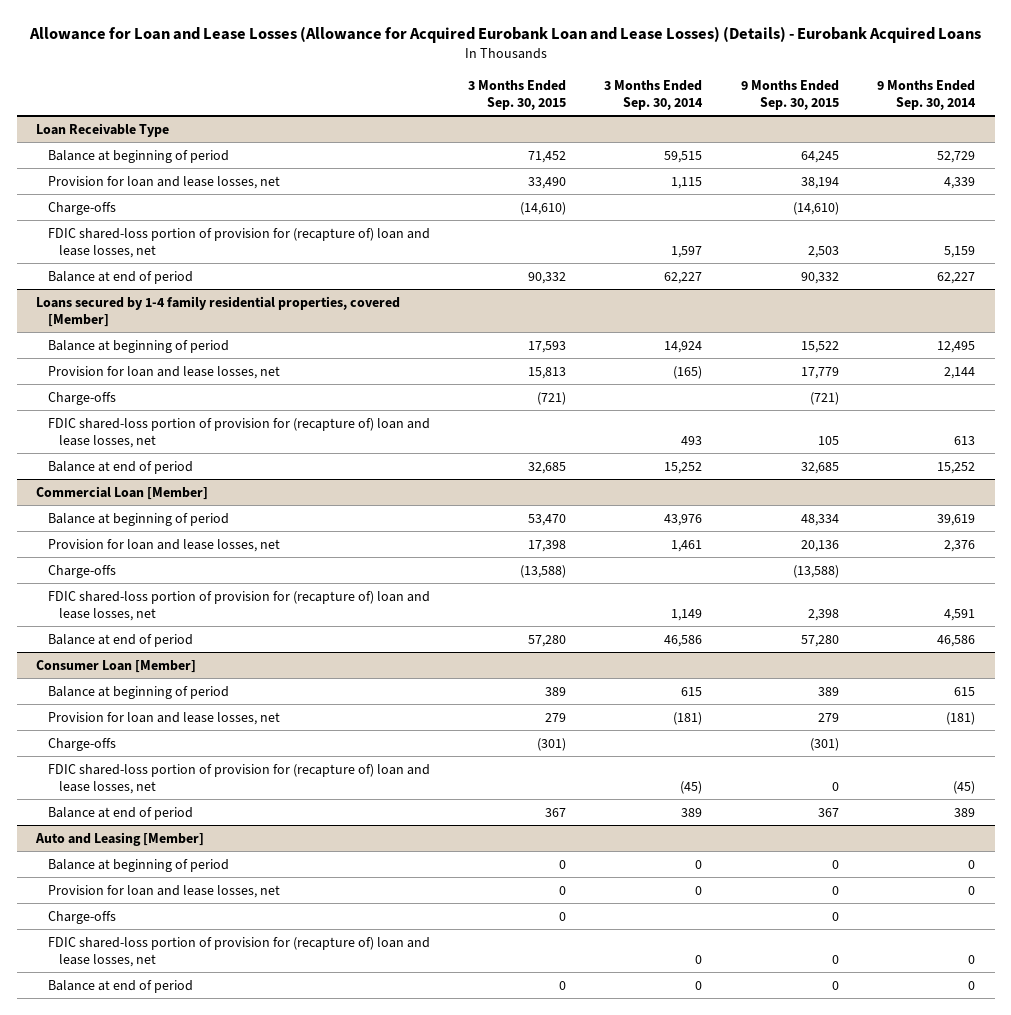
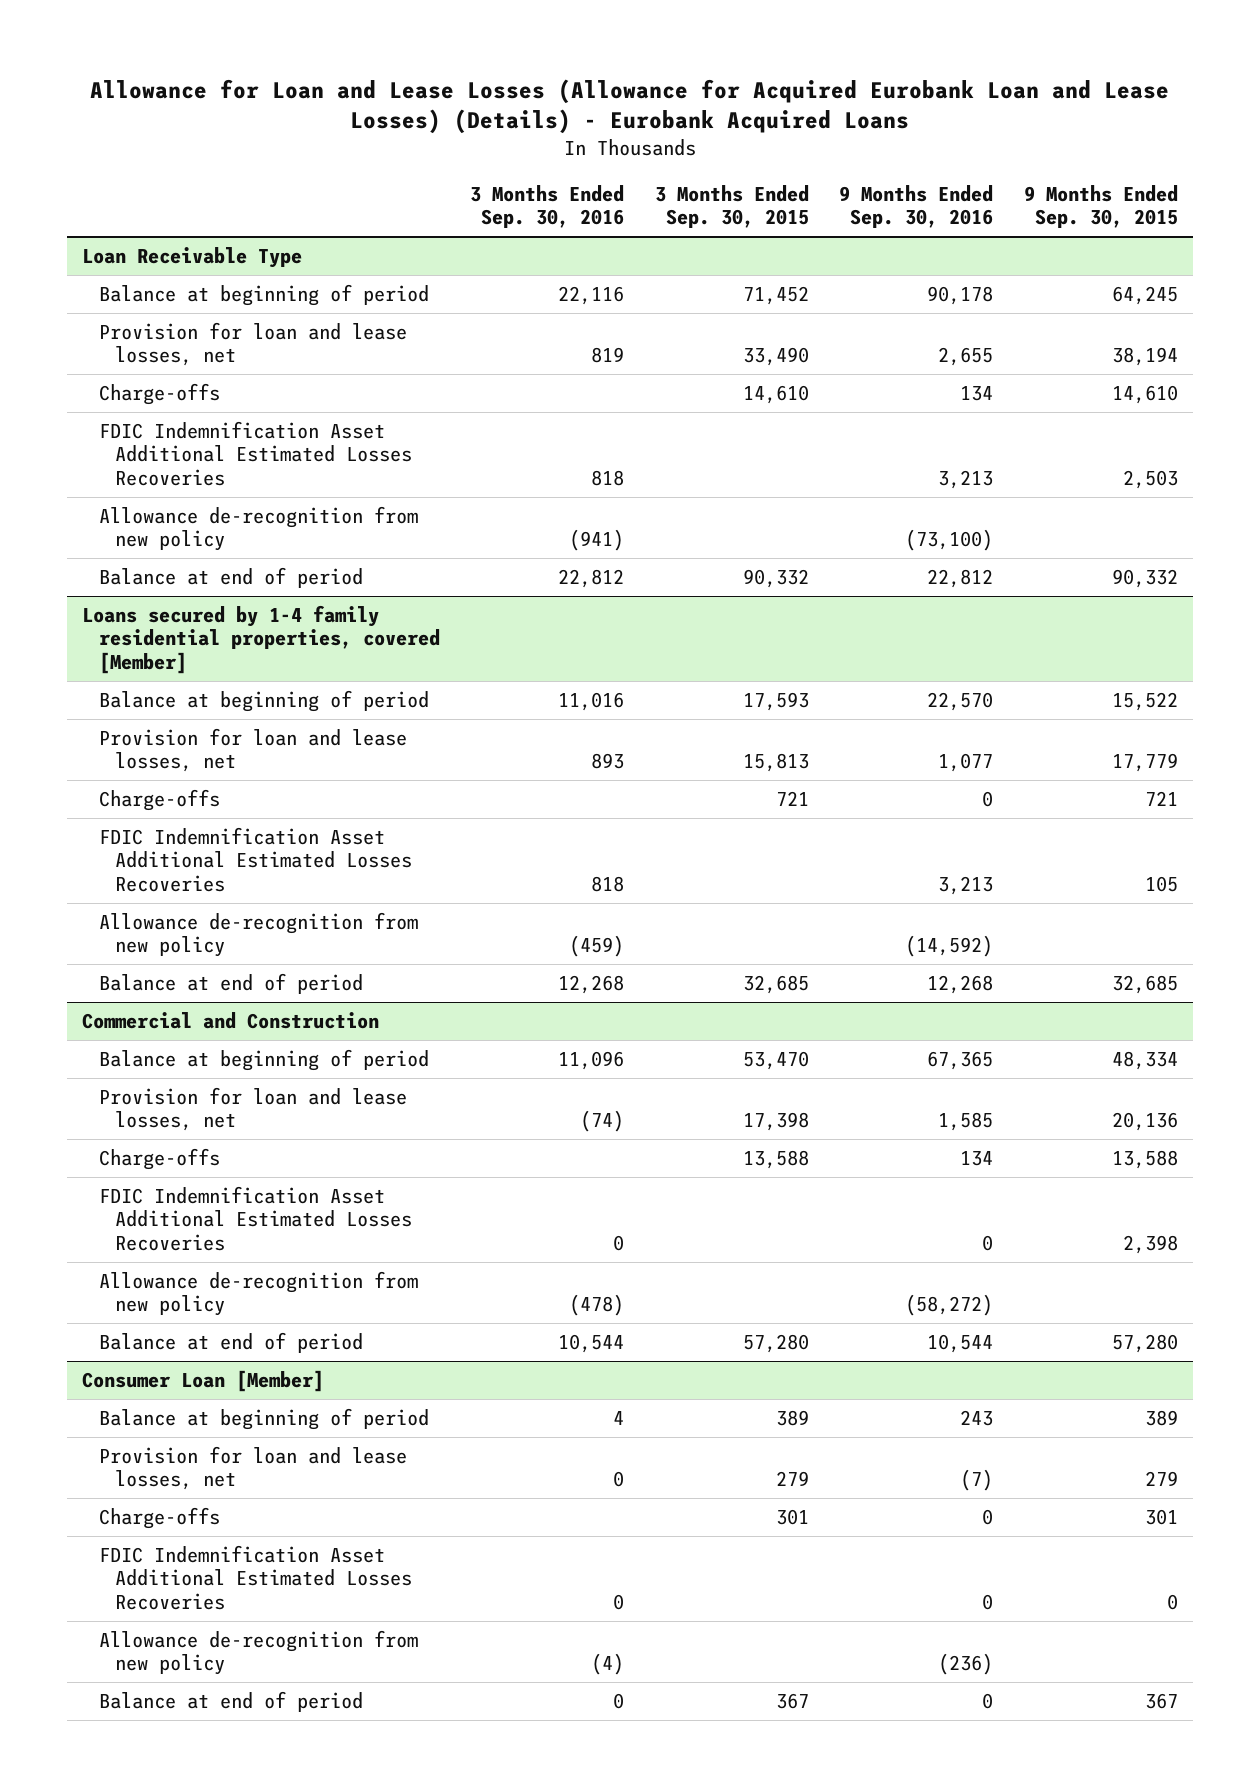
[604,79,704,110] 3 Months Ended Sep. 30, 2014 -> none
[877,79,977,110] 9 Months Ended Sep. 30, 2014 -> none
none -> [470,184,625,229] 3 Months Ended Sep. 30, 2016
none -> [839,184,994,229] 9 Months Ended Sep. 30, 2016
[520,201,567,215] (14,610) -> [742,384,809,404] 14,610
[792,201,839,215] (14,610) -> [1111,384,1178,404] 14,610
[47,227,430,258] FDIC shared-loss portion of provision for (recapture of) loan and lease losses, net -> [98,420,413,487] FDIC Indemnification Asset Additional Estimated Losses Recoveries
none -> [98,505,418,552] Allowance de-recognition from new policy
[47,417,430,448] FDIC shared-loss portion of provision for (recapture of) loan and lease losses, net -> none
[537,391,567,405] (721) -> [775,790,809,806] 721
[809,391,839,405] (721) -> [1144,790,1178,806] 721
none -> [98,826,413,893] FDIC Indemnification Asset Additional Estimated Losses Recoveries
none -> [98,911,418,958] Allowance de-recognition from new policy
[35,485,208,500] Commercial Loan [Member] -> [82,1011,380,1029] Commercial and Construction
[520,564,567,578] (13,588) -> [742,1149,809,1169] 13,588
[792,564,839,578] (13,588) -> [1111,1149,1178,1169] 13,588
[47,590,430,621] FDIC shared-loss portion of provision for (recapture of) loan and lease losses, net -> [98,1185,413,1252] FDIC Indemnification Asset Additional Estimated Losses Recoveries
none -> [98,1270,418,1317] Allowance de-recognition from new policy
[47,763,430,794] FDIC shared-loss portion of provision for (recapture of) loan and lease losses, net -> none
[537,737,567,751] (301) -> [775,1508,809,1525] 301
[809,737,839,751] (301) -> [1144,1508,1178,1525] 301
none -> [98,1544,413,1611] FDIC Indemnification Asset Additional Estimated Losses Recoveries
none -> [98,1629,418,1676] Allowance de-recognition from new policy
[34,831,204,846] Auto and Leasing [Member] -> none
[47,858,229,872] Balance at beginning of period -> none
[47,884,280,898] Provision for loan and lease losses, net -> none
[47,910,116,924] Charge-offs -> none
[47,936,430,967] FDIC shared-loss portion of provision for (recapture of) loan and lease losses, net -> none
[47,979,193,993] Balance at end of period -> none

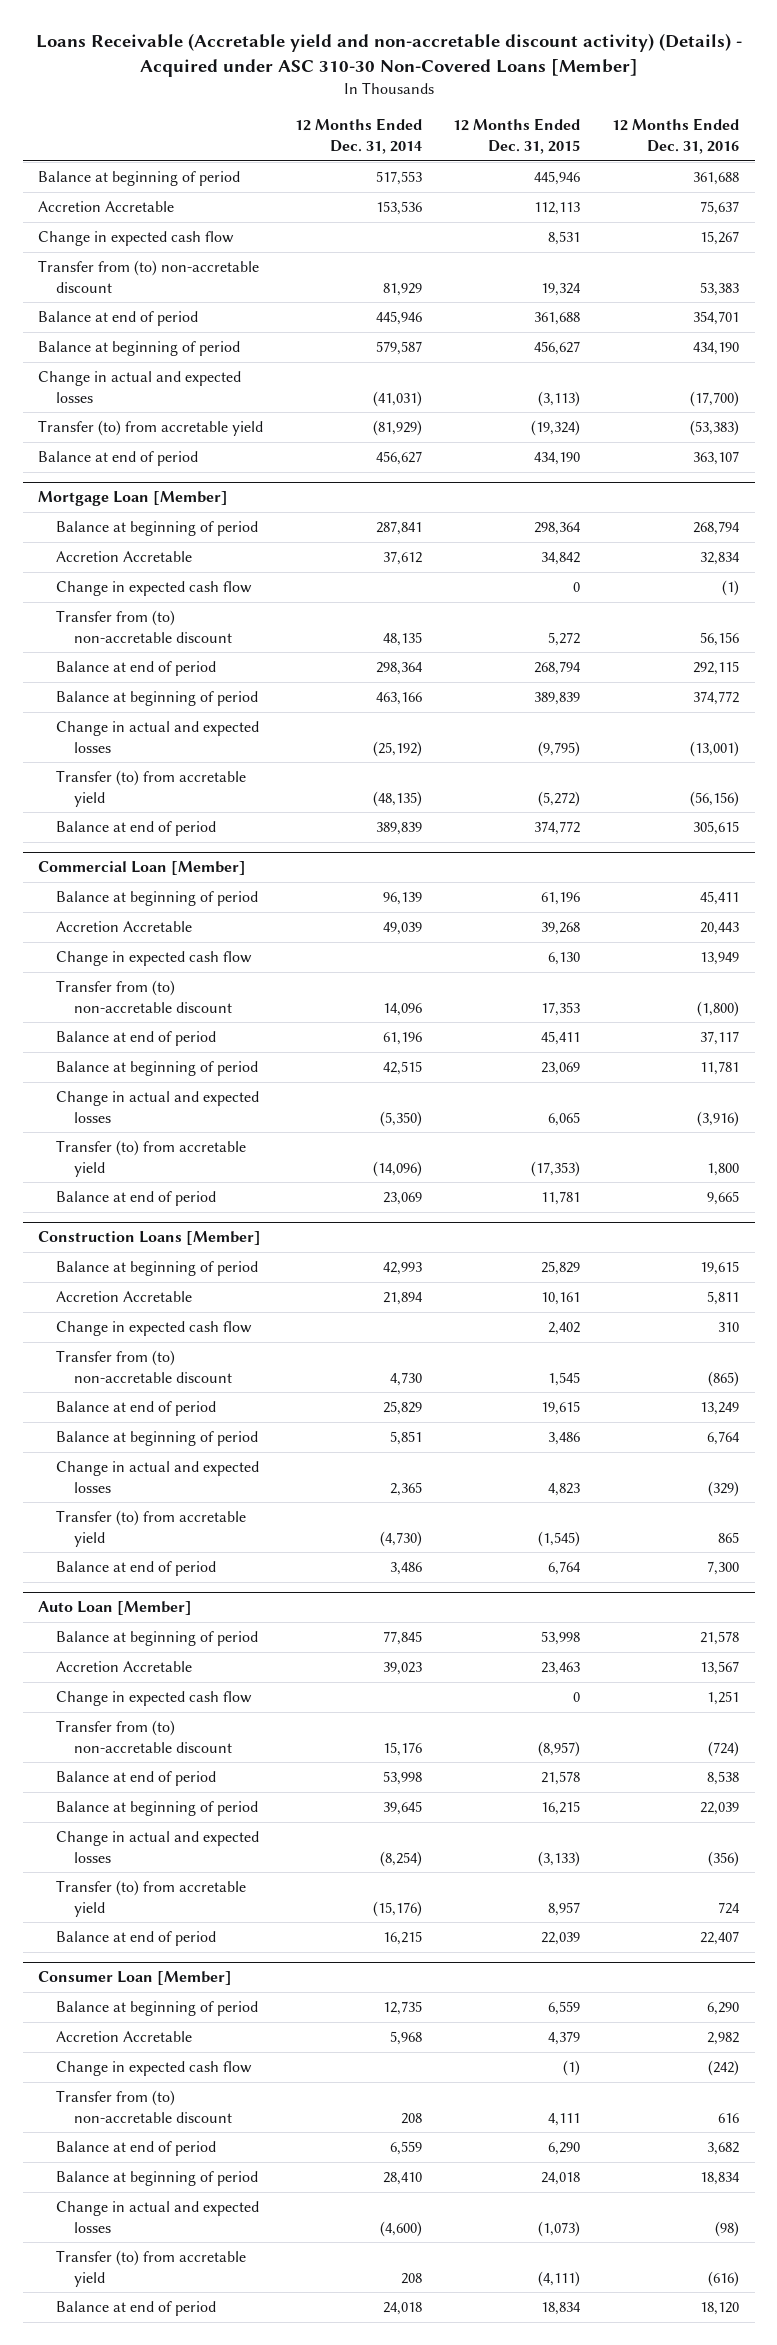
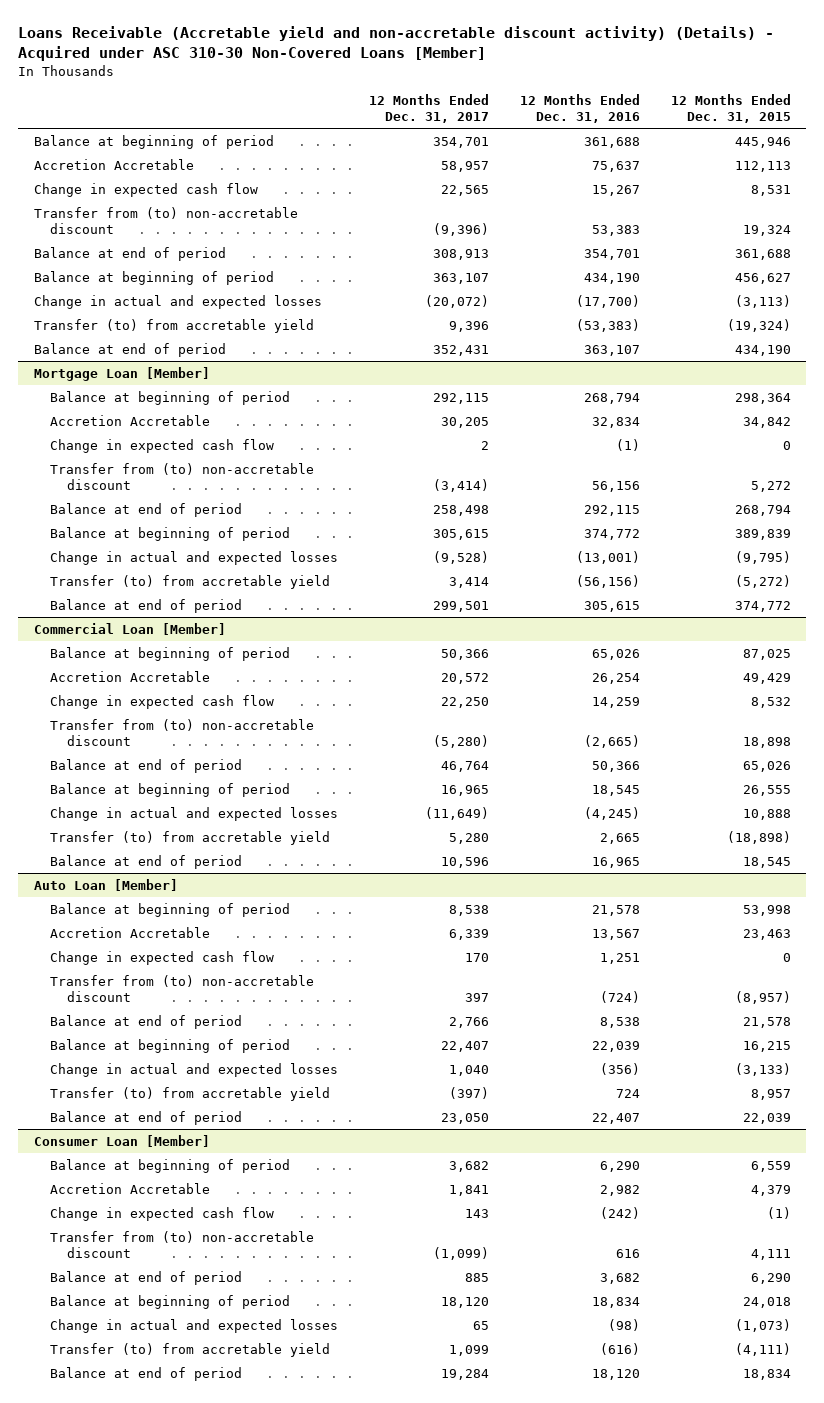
[294,118,422,154] 12 Months Ended Dec. 31, 2014 -> none
none -> [369,94,490,124] 12 Months Ended Dec. 31, 2017
[38,1231,262,1246] Construction Loans [Member] -> none
[56,1261,259,1277] Balance at beginning of period -> none
[56,1291,193,1303] Accretion Accretable -> none
[56,1321,253,1337] Change in expected cash flow -> none
[56,1350,233,1383] Transfer from (to) non-accretable discount -> none
[56,1401,217,1417] Balance at end of period -> none
[56,1431,259,1447] Balance at beginning of period -> none
[56,1461,260,1493] Change in actual and expected losses -> none
[56,1510,247,1547] Transfer (to) from accretable yield -> none
[56,1561,217,1577] Balance at end of period -> none
[541,892,581,906] 61,196 -> [742,648,791,660] 87,025
[699,891,739,906] 45,411 -> [591,648,640,660] 65,026
[541,922,581,936] 39,268 -> [742,672,791,684] 49,429
[699,922,739,936] 20,443 -> [591,672,640,684] 26,254
[548,952,581,966] 6,130 -> [750,696,791,708] 8,532
[699,952,739,966] 13,949 -> [591,696,640,708] 14,259
[541,1001,581,1016] 17,353 -> [742,736,791,748] 18,898
[696,1000,739,1017] (1,800) -> [583,734,640,748] (2,665)
[541,1031,581,1046] 45,411 -> [742,760,791,772] 65,026
[699,1031,739,1046] 37,117 -> [591,760,640,772] 50,366
[541,1062,581,1076] 23,069 -> [742,784,791,796] 26,555
[699,1061,739,1076] 11,781 -> [591,784,640,796] 18,545
[548,1111,581,1126] 6,065 -> [742,808,791,820] 10,888
[696,1110,739,1127] (3,916) -> [583,806,640,820] (4,245)
[531,1160,581,1177] (17,353) -> [726,830,791,844] (18,898)
[706,1162,739,1176] 1,800 -> [599,832,640,844] 2,665
[541,1191,581,1206] 11,781 -> [742,856,791,868] 18,545
[706,1191,739,1206] 9,665 -> [591,856,640,868] 16,965

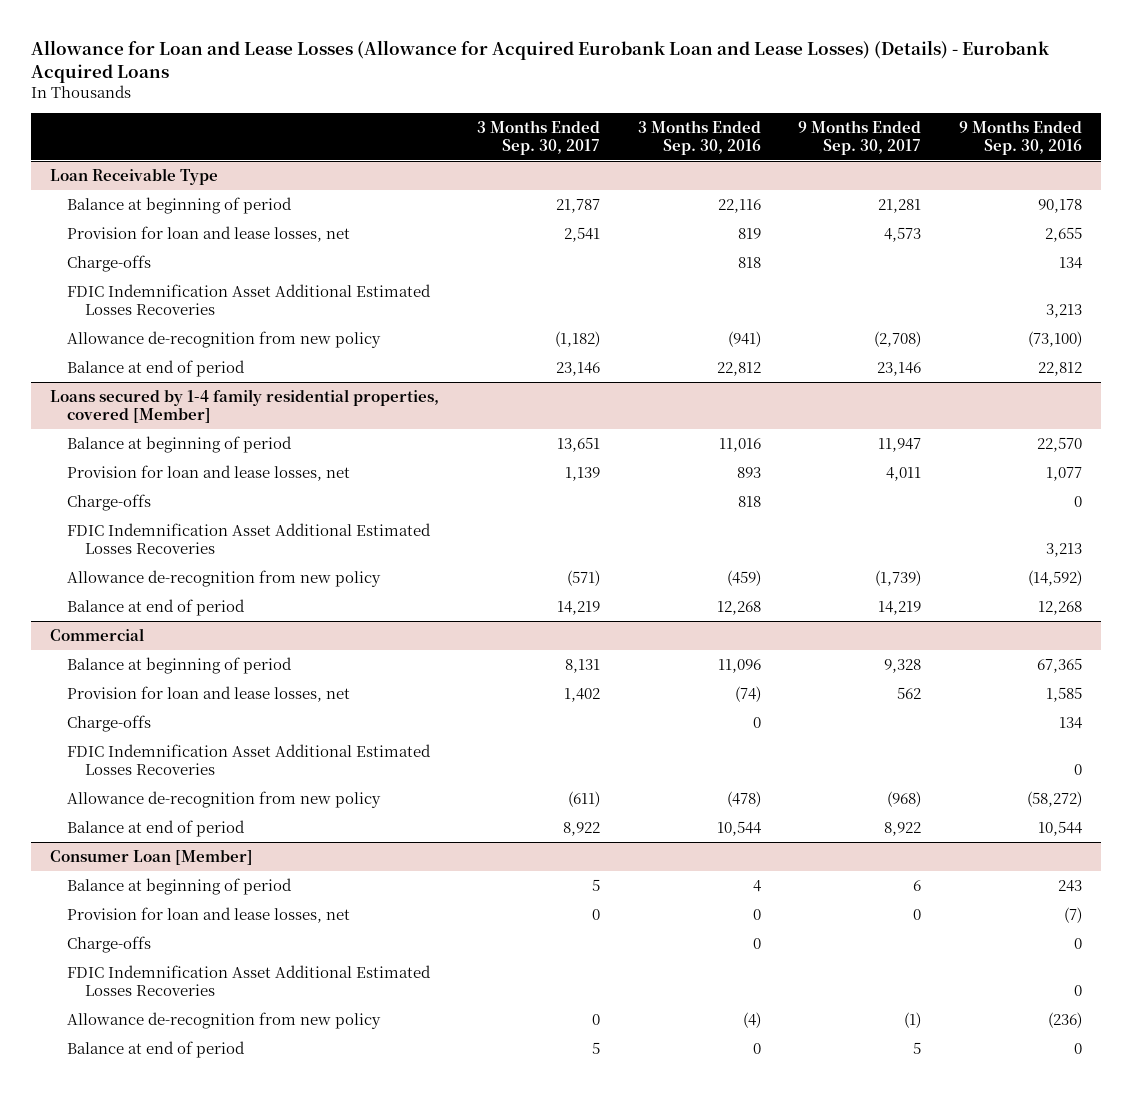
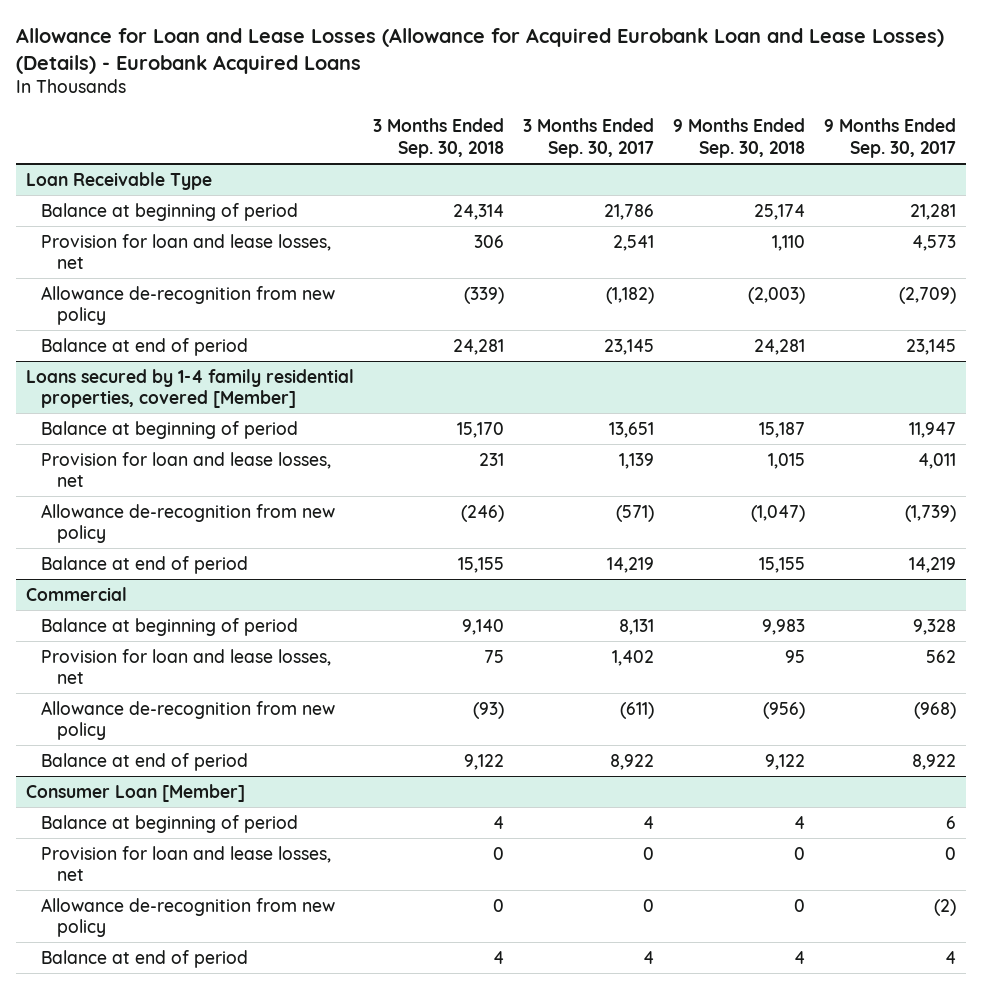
[637,119,761,155] 3 Months Ended Sep. 30, 2016 -> none
[958,119,1082,155] 9 Months Ended Sep. 30, 2016 -> none
none -> [372,118,504,158] 3 Months Ended Sep. 30, 2018
none -> [673,118,806,158] 9 Months Ended Sep. 30, 2018
[555,199,600,214] 21,787 -> [604,203,655,220] 21,786
[67,255,152,273] Charge-offs -> none
[67,284,432,315] FDIC Indemnification Asset Additional Estimated Losses Recoveries -> none
[874,331,922,348] (2,708) -> [899,286,957,304] (2,709)
[555,362,600,377] 23,146 -> [604,338,655,355] 23,145
[877,362,922,377] 23,146 -> [906,338,957,355] 23,145
[67,494,152,512] Charge-offs -> none
[67,523,432,554] FDIC Indemnification Asset Additional Estimated Losses Recoveries -> none
[67,715,152,733] Charge-offs -> none
[67,744,432,775] FDIC Indemnification Asset Additional Estimated Losses Recoveries -> none
[591,879,600,892] 5 -> [643,815,655,829] 4
[67,936,152,954] Charge-offs -> none
[67,965,432,996] FDIC Indemnification Asset Additional Estimated Losses Recoveries -> none
[904,1012,922,1029] (1) -> [934,898,957,916] (2)
[591,1042,600,1055] 5 -> [643,950,655,964] 4
[913,1042,922,1055] 5 -> [945,950,957,964] 4

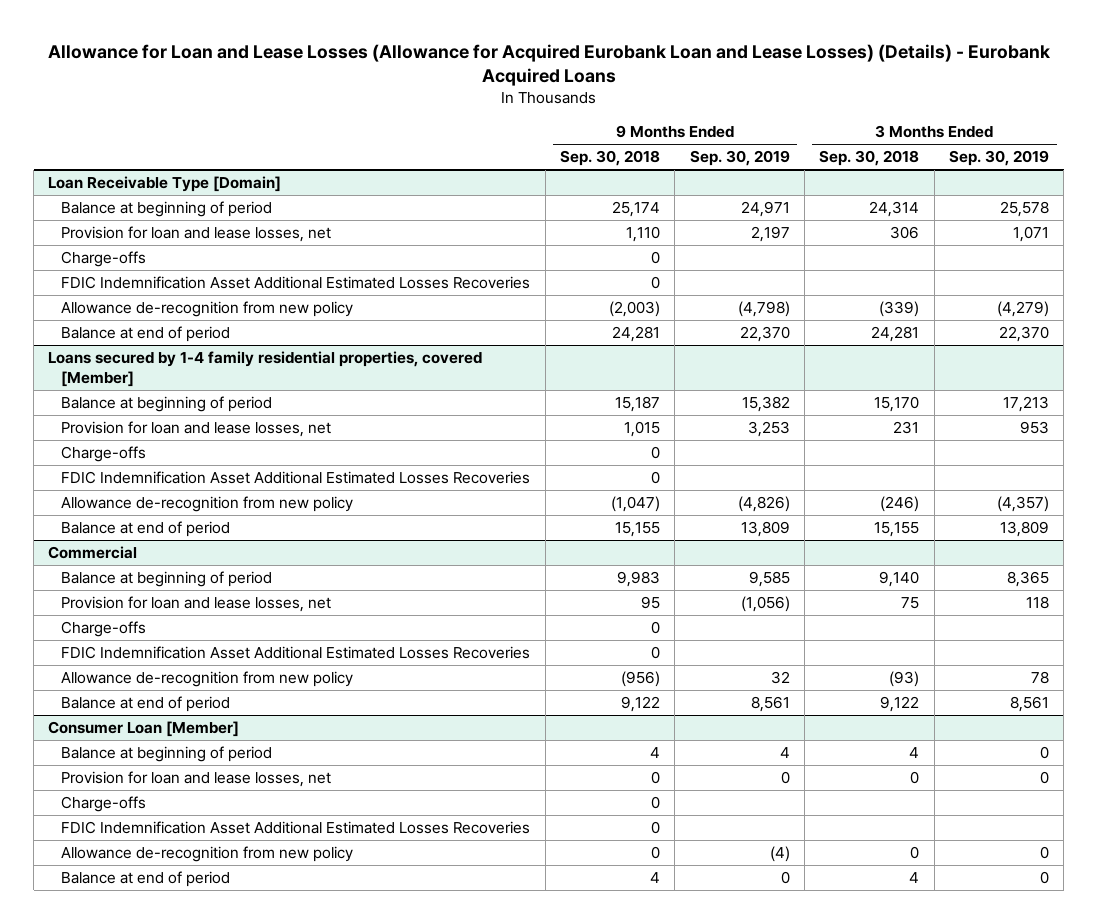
[523,118,655,158] 3 Months Ended Sep. 30, 2017 -> none
[824,118,957,158] 9 Months Ended Sep. 30, 2017 -> none
none -> [689,150,790,167] Sep. 30, 2019
none -> [949,150,1050,167] Sep. 30, 2019
[25,171,212,190] Loan Receivable Type -> [48,176,282,193] Loan Receivable Type [Domain]
none -> [61,251,147,268] Charge-offs
none -> [61,276,531,290] FDIC Indemnification Asset Additional Estimated Losses Recoveries
none -> [61,446,147,463] Charge-offs
none -> [61,471,531,485] FDIC Indemnification Asset Additional Estimated Losses Recoveries
none -> [61,621,147,638] Charge-offs
none -> [61,646,531,660] FDIC Indemnification Asset Additional Estimated Losses Recoveries
none -> [61,796,147,813] Charge-offs
none -> [61,821,531,835] FDIC Indemnification Asset Additional Estimated Losses Recoveries

